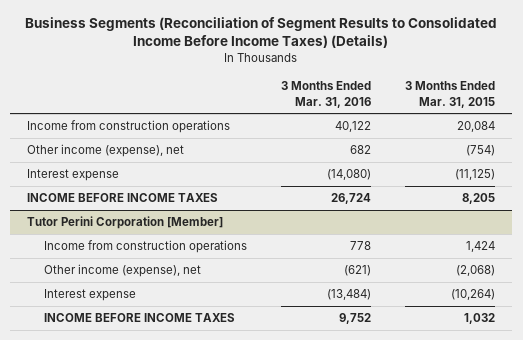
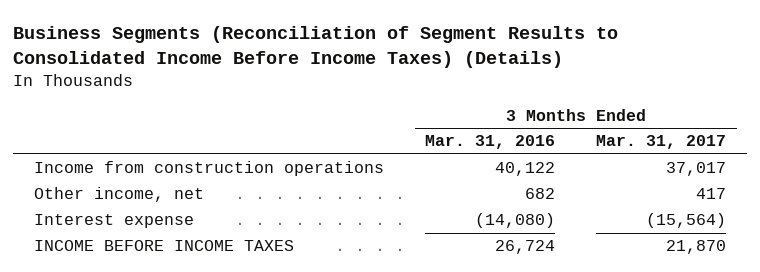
[405,81,496,108] 3 Months Ended Mar. 31, 2015 -> none
none -> [596,135,727,150] Mar. 31, 2017
[27,144,185,158] Other income (expense), net -> [34,187,205,203] Other income, net
[27,216,224,230] Tutor Perini Corporation [Member] -> none
[44,240,248,254] Income from construction operations -> none
[44,264,202,278] Other income (expense), net -> none
[44,289,137,302] Interest expense -> none
[44,313,236,323] INCOME BEFORE INCOME TAXES -> none

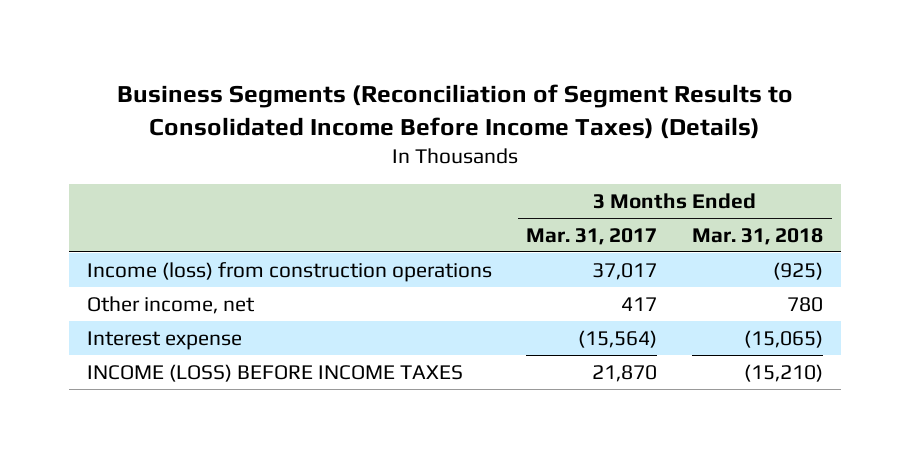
[425,135,556,150] Mar. 31, 2016 -> none
none -> [692,227,824,245] Mar. 31, 2018
[34,161,385,177] Income from construction operations -> [86,261,492,282] Income (loss) from construction operations
[34,240,295,252] INCOME BEFORE INCOME TAXES -> [86,363,463,382] INCOME (LOSS) BEFORE INCOME TAXES

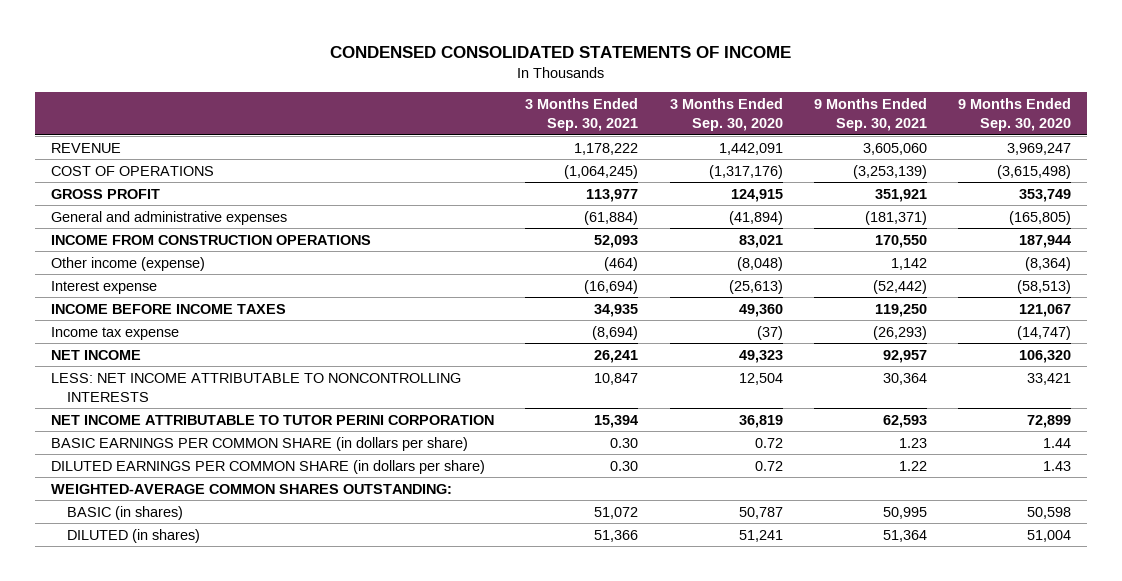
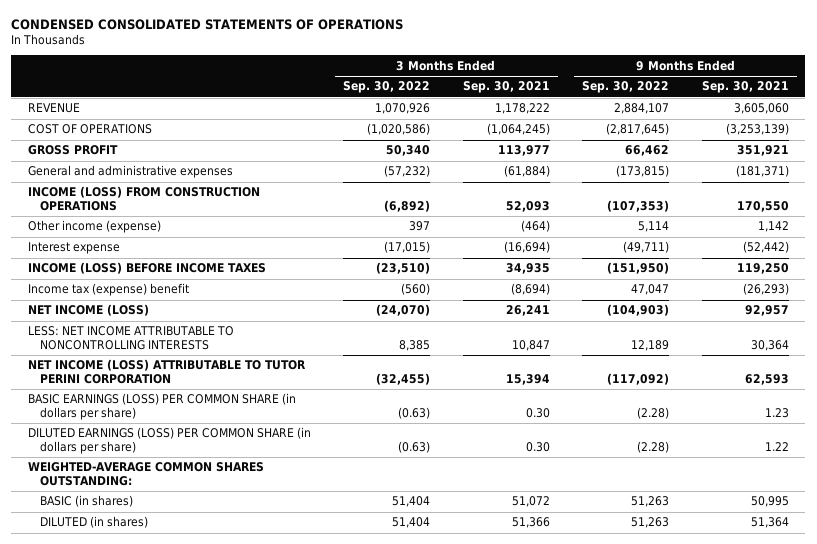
[330,46,792,59] CONDENSED CONSOLIDATED STATEMENTS OF INCOME -> [11,18,404,30] CONDENSED CONSOLIDATED STATEMENTS OF OPERATIONS
[669,98,783,131] 3 Months Ended Sep. 30, 2020 -> none
[958,98,1072,131] 9 Months Ended Sep. 30, 2020 -> none
none -> [343,81,431,94] Sep. 30, 2022
none -> [582,81,670,94] Sep. 30, 2022
[51,234,372,245] INCOME FROM CONSTRUCTION OPERATIONS -> [27,186,260,211] INCOME (LOSS) FROM CONSTRUCTION OPERATIONS
[51,303,287,314] INCOME BEFORE INCOME TAXES -> [27,262,266,275] INCOME (LOSS) BEFORE INCOME TAXES
[51,326,180,340] Income tax expense -> [27,283,189,297] Income tax (expense) benefit
[51,349,142,360] NET INCOME -> [27,304,149,317] NET INCOME (LOSS)
[51,414,495,425] NET INCOME ATTRIBUTABLE TO TUTOR PERINI CORPORATION -> [27,359,306,384] NET INCOME (LOSS) ATTRIBUTABLE TO TUTOR PERINI CORPORATION
[51,436,469,451] BASIC EARNINGS PER COMMON SHARE (in dollars per share) -> [27,393,296,420] BASIC EARNINGS (LOSS) PER COMMON SHARE (in dollars per share)
[51,459,486,474] DILUTED EARNINGS PER COMMON SHARE (in dollars per share) -> [27,427,311,454] DILUTED EARNINGS (LOSS) PER COMMON SHARE (in dollars per share)

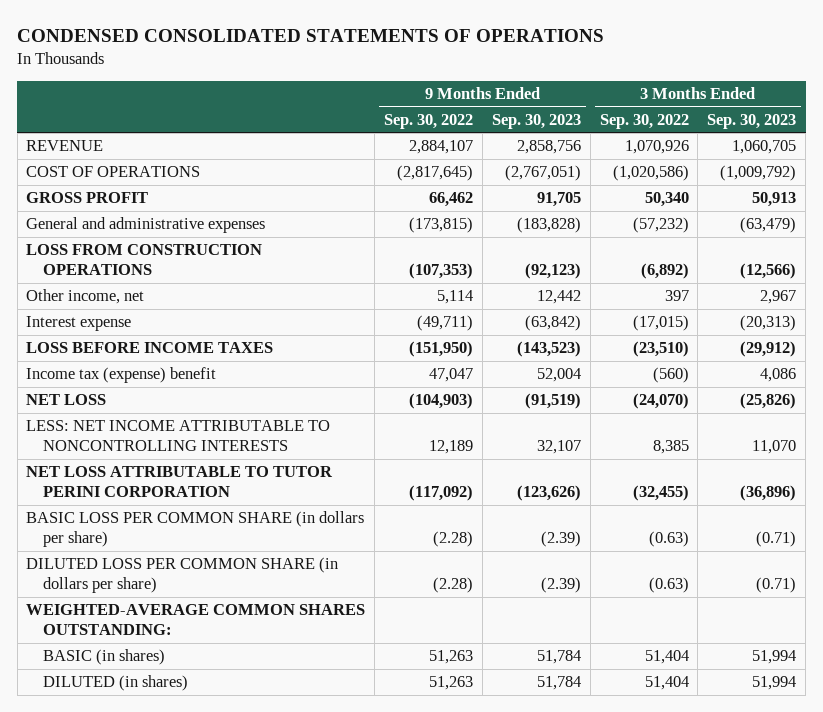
[462,81,550,94] Sep. 30, 2021 -> none
[702,81,790,94] Sep. 30, 2021 -> none
none -> [491,113,581,129] Sep. 30, 2023
none -> [707,113,797,129] Sep. 30, 2023
[27,186,260,211] INCOME (LOSS) FROM CONSTRUCTION OPERATIONS -> [26,244,263,276] LOSS FROM CONSTRUCTION OPERATIONS
[27,220,161,234] Other income (expense) -> [26,289,145,305] Other income, net
[27,262,266,275] INCOME (LOSS) BEFORE INCOME TAXES -> [26,342,274,354] LOSS BEFORE INCOME TAXES
[27,304,149,317] NET INCOME (LOSS) -> [26,394,107,406] NET LOSS
[27,359,306,384] NET INCOME (LOSS) ATTRIBUTABLE TO TUTOR PERINI CORPORATION -> [26,466,334,498] NET LOSS ATTRIBUTABLE TO TUTOR PERINI CORPORATION
[27,393,296,420] BASIC EARNINGS (LOSS) PER COMMON SHARE (in dollars per share) -> [26,511,365,548] BASIC LOSS PER COMMON SHARE (in dollars per share)
[27,427,311,454] DILUTED EARNINGS (LOSS) PER COMMON SHARE (in dollars per share) -> [26,557,339,594] DILUTED LOSS PER COMMON SHARE (in dollars per share)

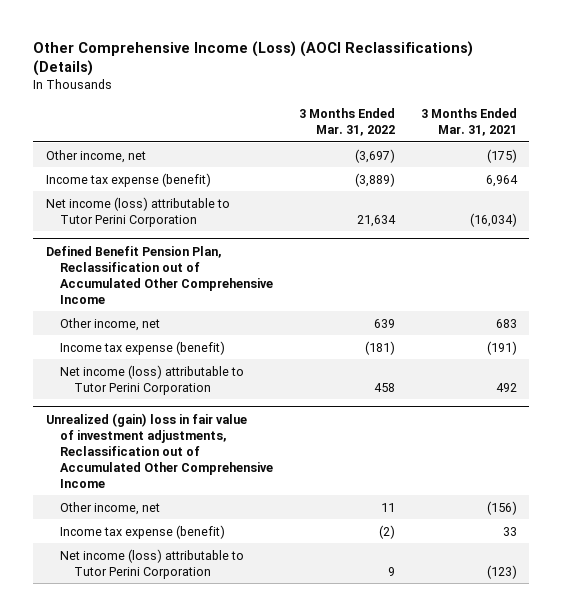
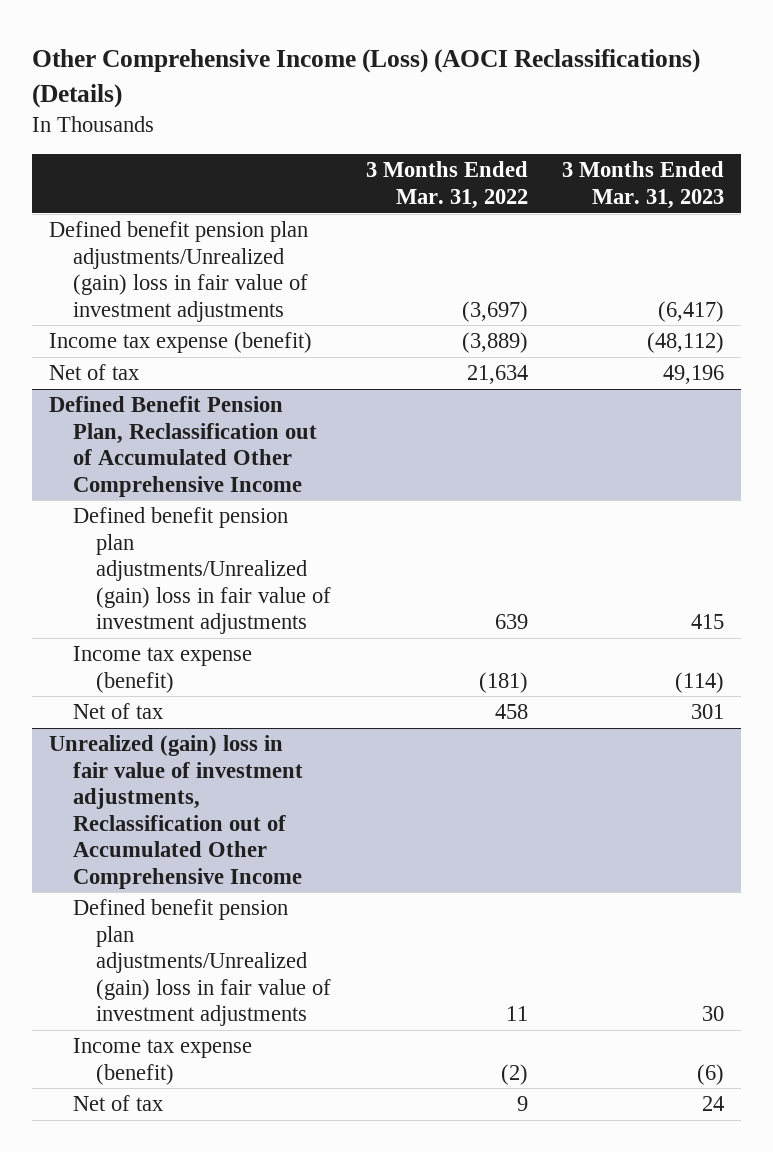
[420,108,517,137] 3 Months Ended Mar. 31, 2021 -> none
none -> [562,161,725,209] 3 Months Ended Mar. 31, 2023
[46,149,147,163] Other income, net -> [49,221,309,322] Defined benefit pension plan adjustments/Unrealized (gain) loss in fair value of investment adjustments
[46,196,231,227] Net income (loss) attributable to Tutor Perini Corporation -> [49,364,140,381] Net of tax
[60,317,161,331] Other income, net -> [72,507,332,635] Defined benefit pension plan adjustments/Unrealized (gain) loss in fair value of investment adjustments
[60,364,245,395] Net income (loss) attributable to Tutor Perini Corporation -> [72,703,163,720] Net of tax
[60,501,161,515] Other income, net -> [72,899,332,1027] Defined benefit pension plan adjustments/Unrealized (gain) loss in fair value of investment adjustments
[60,548,245,579] Net income (loss) attributable to Tutor Perini Corporation -> [72,1095,163,1112] Net of tax

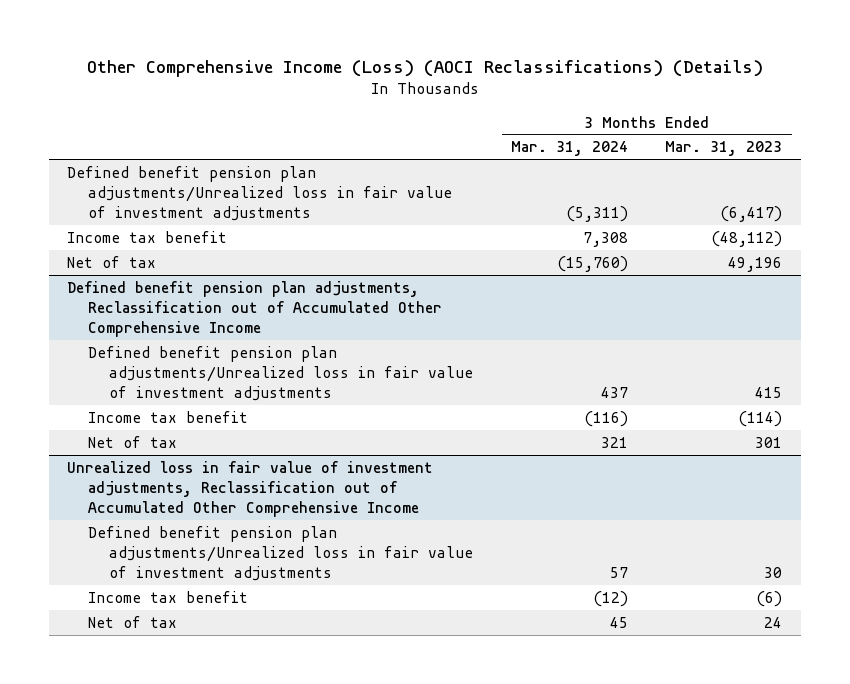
[365,161,528,209] 3 Months Ended Mar. 31, 2022 -> none
none -> [510,141,628,157] Mar. 31, 2024
[49,221,309,322] Defined benefit pension plan adjustments/Unrealized (gain) loss in fair value of investment adjustments -> [67,165,453,222] Defined benefit pension plan adjustments/Unrealized loss in fair value of investment adjustments
[49,332,313,354] Income tax expense (benefit) -> [67,230,228,243] Income tax benefit
[49,396,317,497] Defined Benefit Pension Plan, Reclassification out of Accumulated Other Comprehensive Income -> [67,280,443,338] Defined benefit pension plan adjustments, Reclassification out of Accumulated Other Comprehensive Income
[72,507,332,635] Defined benefit pension plan adjustments/Unrealized (gain) loss in fair value of investment adjustments -> [88,345,474,402] Defined benefit pension plan adjustments/Unrealized loss in fair value of investment adjustments
[72,646,252,693] Income tax expense (benefit) -> [88,410,249,423] Income tax benefit
[49,735,303,889] Unrealized (gain) loss in fair value of investment adjustments, Reclassification out of Accumulated Other Comprehensive Income -> [67,460,434,518] Unrealized loss in fair value of investment adjustments, Reclassification out of Accumulated Other Comprehensive Income
[72,899,332,1027] Defined benefit pension plan adjustments/Unrealized (gain) loss in fair value of investment adjustments -> [88,525,474,582] Defined benefit pension plan adjustments/Unrealized loss in fair value of investment adjustments
[72,1038,252,1085] Income tax expense (benefit) -> [88,590,249,603] Income tax benefit

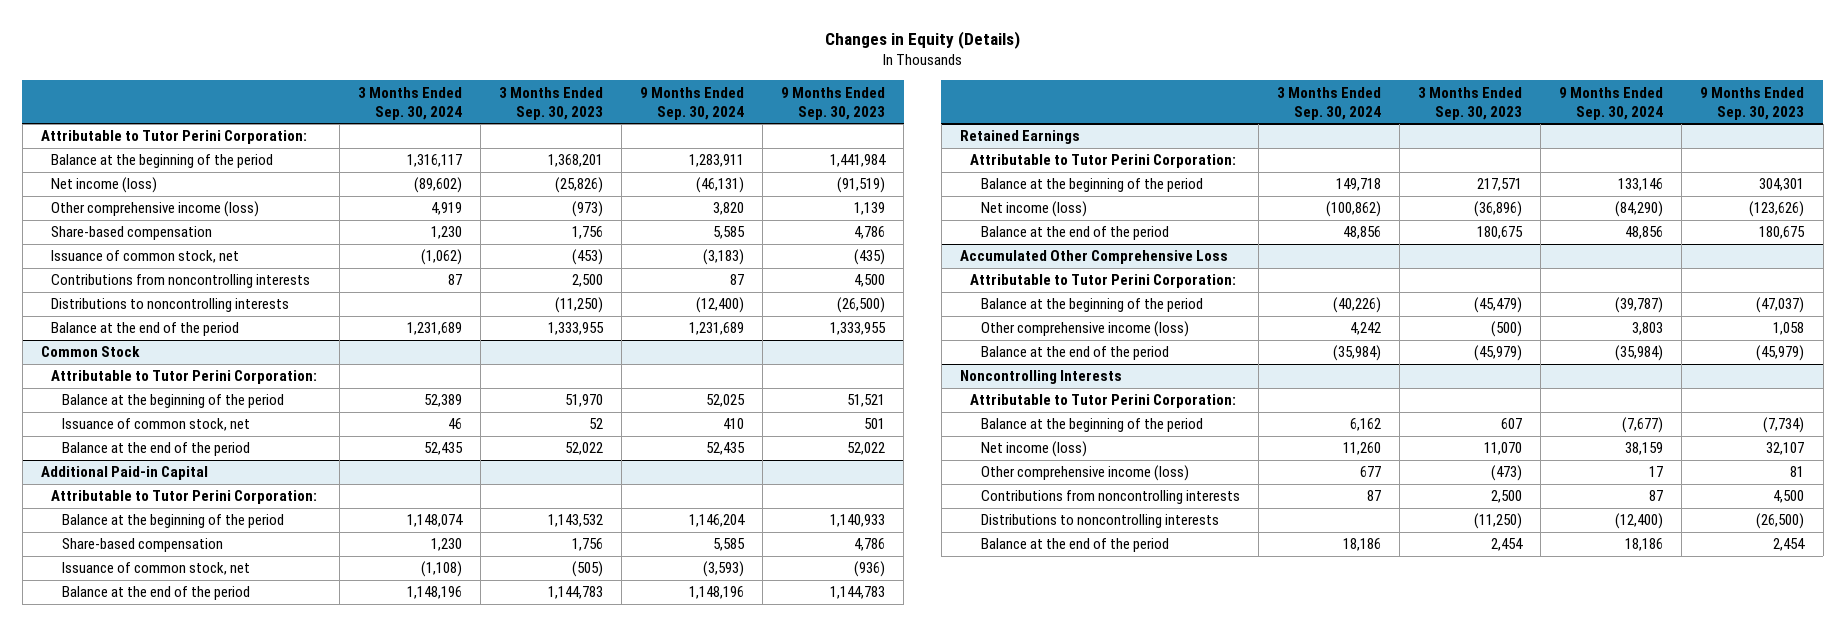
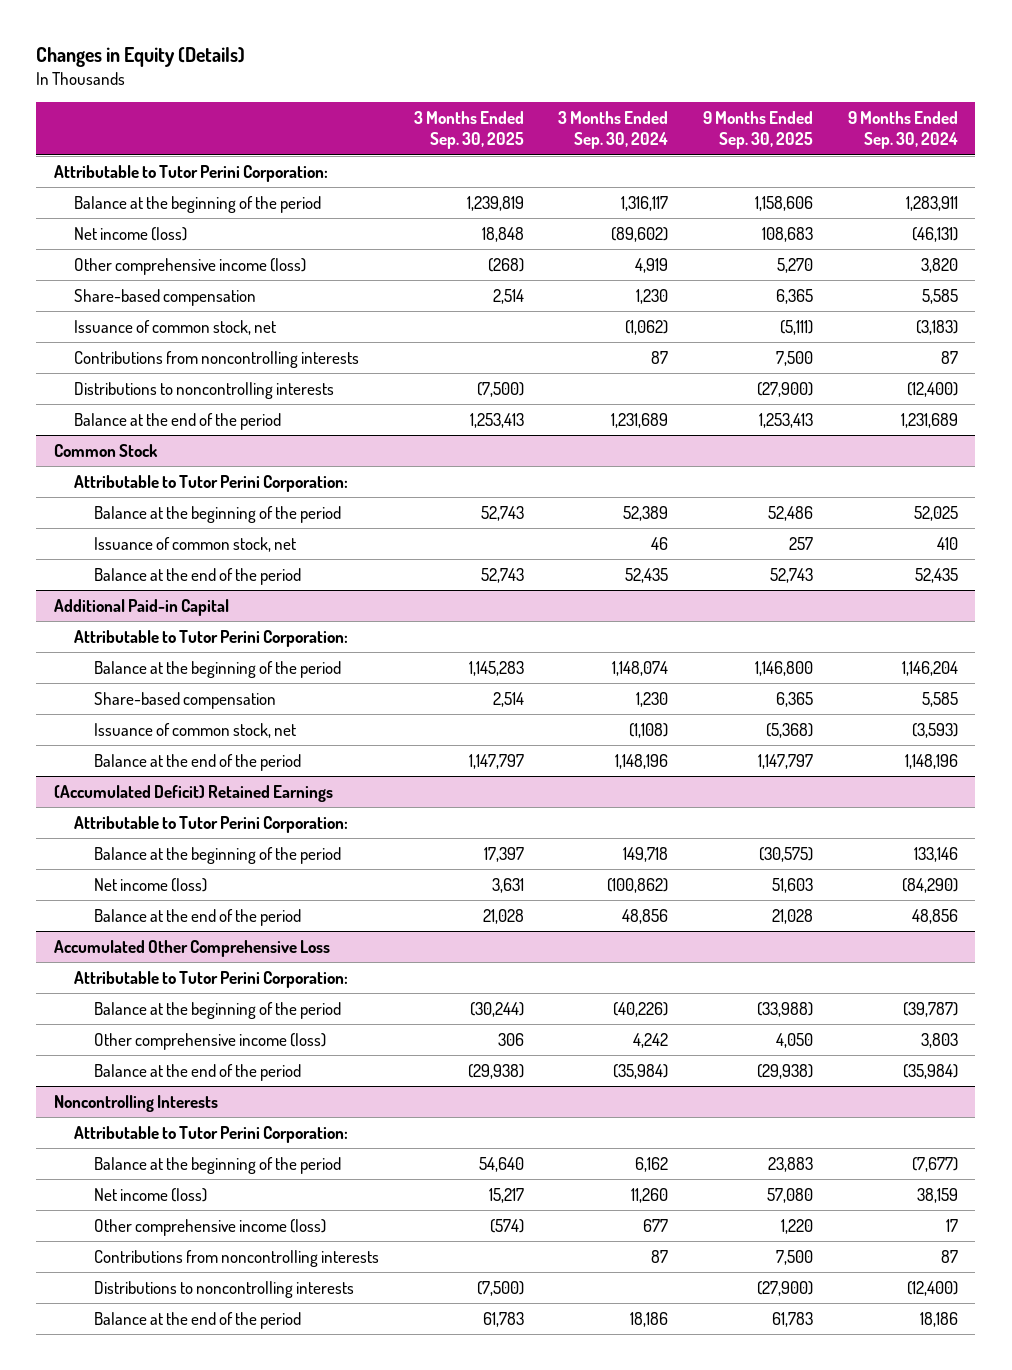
[499,86,604,120] 3 Months Ended Sep. 30, 2023 -> none
[781,86,886,120] 9 Months Ended Sep. 30, 2023 -> none
none -> [413,111,524,150] 3 Months Ended Sep. 30, 2025
none -> [703,111,814,150] 9 Months Ended Sep. 30, 2025
[959,130,1080,145] Retained Earnings -> [53,784,333,802] (Accumulated Deficit) Retained Earnings

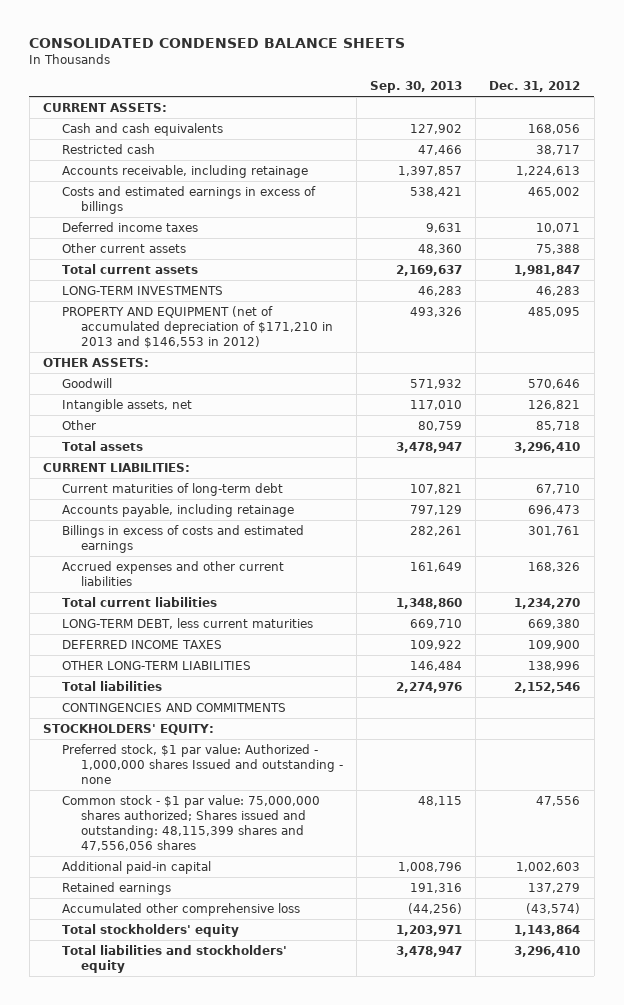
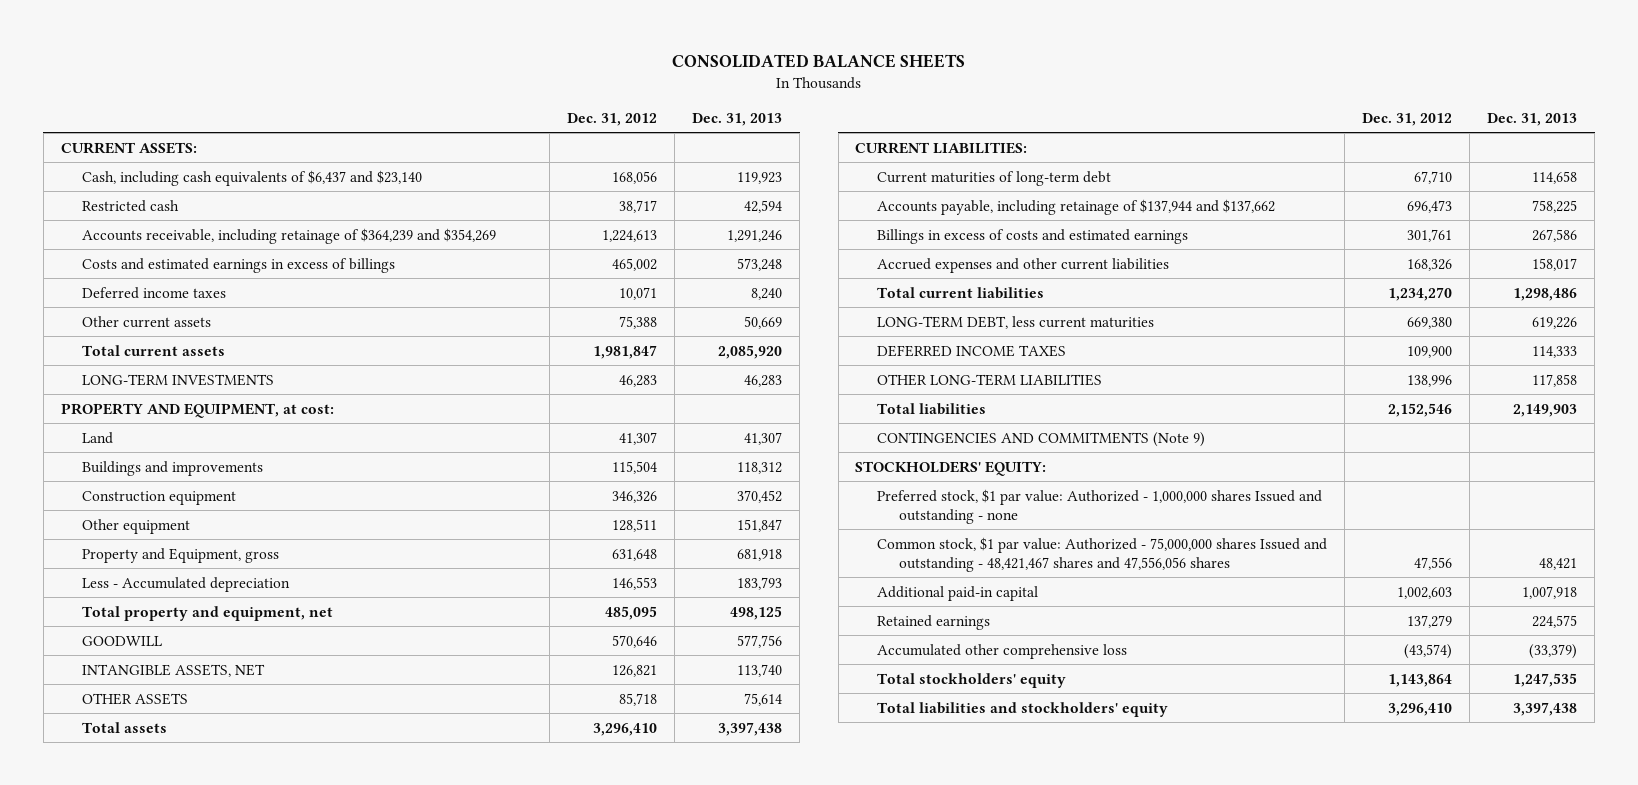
[29,37,406,48] CONSOLIDATED CONDENSED BALANCE SHEETS -> [671,53,965,68] CONSOLIDATED BALANCE SHEETS
[369,81,462,94] Sep. 30, 2013 -> none
none -> [692,112,783,126] Dec. 31, 2013
[61,122,223,136] Cash and cash equivalents -> [82,169,423,186] Cash, including cash equivalents of $6,437 and $23,140
[61,164,308,178] Accounts receivable, including retainage -> [82,227,497,244] Accounts receivable, including retainage of $364,239 and $354,269
[43,357,150,367] OTHER ASSETS: -> none
none -> [60,402,334,418] PROPERTY AND EQUIPMENT, at cost:
none -> [82,431,114,444] Land
none -> [82,460,264,476] Buildings and improvements
none -> [82,490,237,505] Construction equipment
none -> [82,518,191,534] Other equipment
none -> [82,547,280,563] Property and Equipment, gross
none -> [82,576,291,592] Less - Accumulated depreciation
[61,305,333,348] PROPERTY AND EQUIPMENT (net of accumulated depreciation of $171,210 in 2013 and $146,553 in 2012) -> [82,605,334,621] Total property and equipment, net
[61,377,112,388] Goodwill -> [82,635,163,646] GOODWILL
[61,398,192,412] Intangible assets, net -> [82,663,266,677] INTANGIBLE ASSETS, NET
[61,419,96,430] Other -> [82,692,189,705] OTHER ASSETS
[61,503,294,517] Accounts payable, including retainage -> [877,198,1276,215] Accounts payable, including retainage of $137,944 and $137,662
[61,702,286,712] CONTINGENCIES AND COMMITMENTS -> [877,431,1206,447] CONTINGENCIES AND COMMITMENTS (Note 9)
[61,794,320,852] Common stock - $1 par value: 75,000,000 shares authorized; Shares issued and outstanding: 48,115,399 shares and 47,556,056 shares -> [877,536,1328,572] Common stock, $1 par value: Authorized - 75,000,000 shares Issued and outstanding - 48,421,467 shares and 47,556,056 shares

